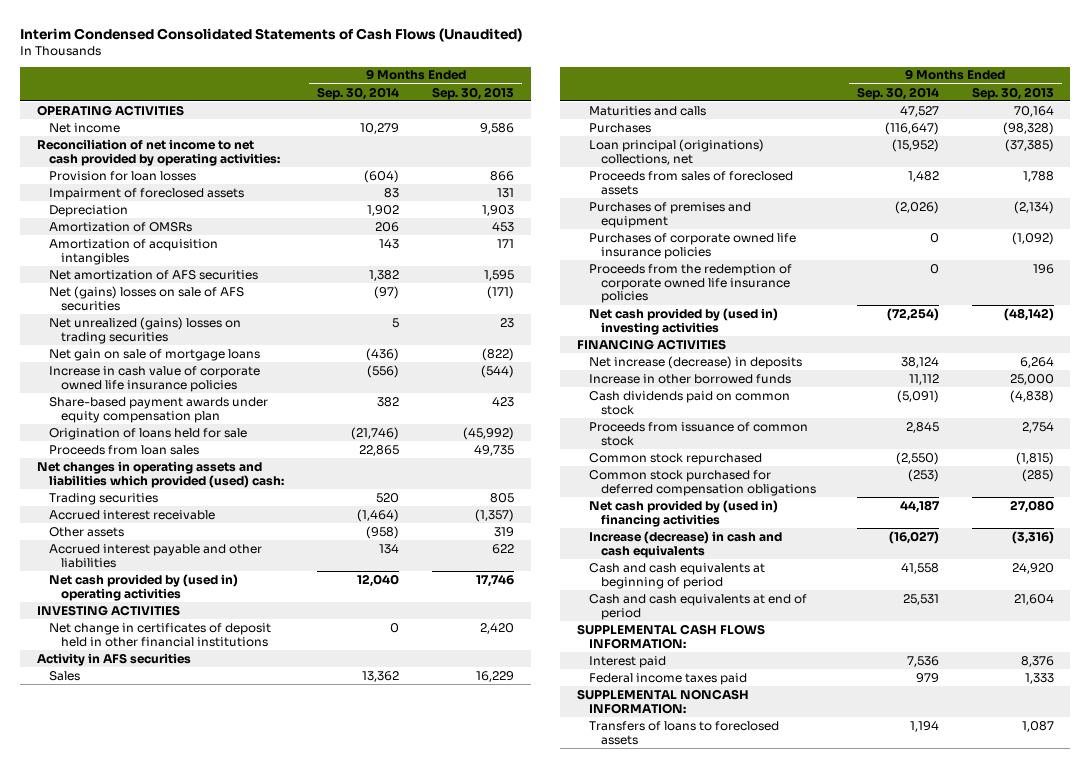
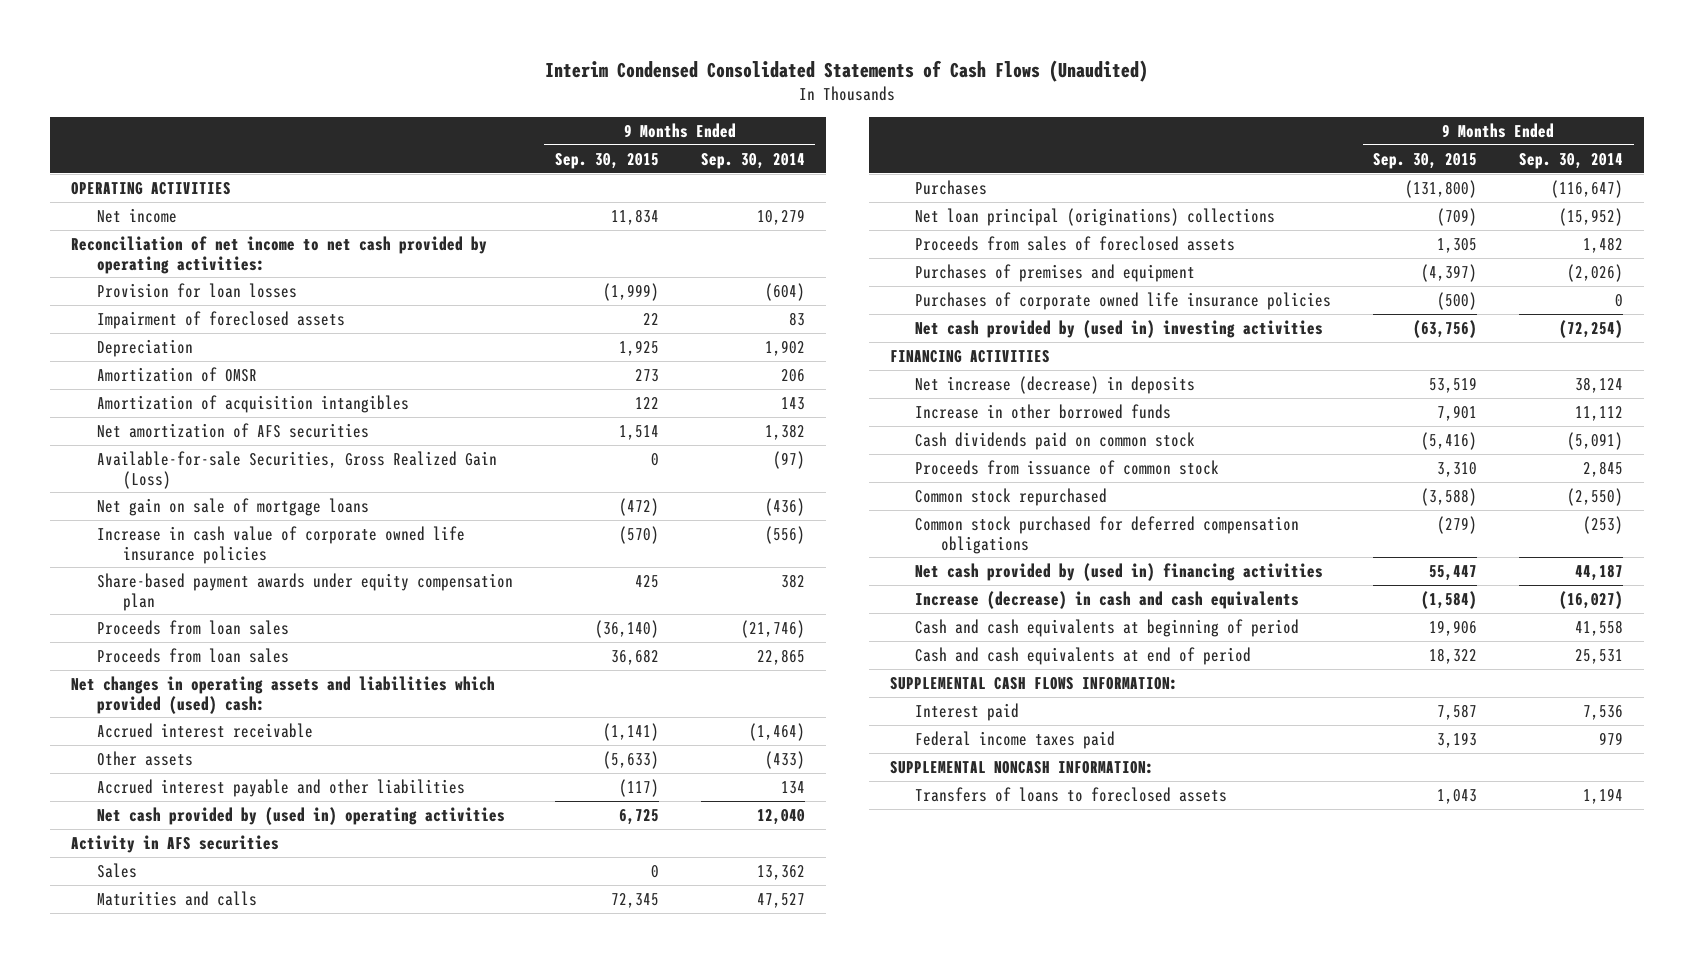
[432,86,515,100] Sep. 30, 2013 -> none
none -> [554,152,659,169] Sep. 30, 2015
[49,221,193,232] Amortization of OMSRs -> [96,366,257,382] Amortization of OMSR
[49,316,242,344] Net unrealized (gains) losses on trading securities -> none
[49,285,245,311] Net (gains) losses on sale of AFS securities -> [96,450,497,489] Available-for-sale Securities, Gross Realized Gain (Loss)
[49,427,248,440] Origination of loans held for sale -> [96,619,289,635] Proceeds from loan sales
[49,492,159,505] Trading securities -> none
[366,525,400,539] (958) -> [764,750,805,769] (433)
[36,604,180,616] INVESTING ACTIVITIES -> none
[49,622,272,647] Net change in certificates of deposit held in other financial institutions -> none
[588,138,764,165] Loan principal (originations) collections, net -> [915,207,1276,226] Net loan principal (originations) collections
[588,263,792,304] Proceeds from the redemption of corporate owned life insurance policies -> none

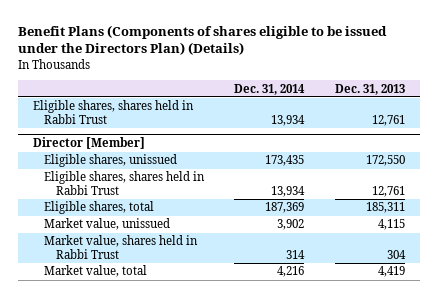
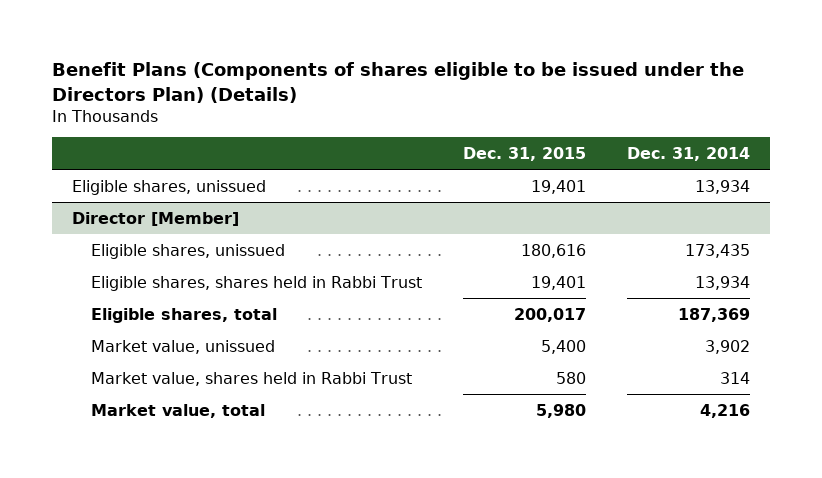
[334,83,405,95] Dec. 31, 2013 -> none
none -> [462,147,586,162] Dec. 31, 2015
[33,100,195,125] Eligible shares, shares held in Rabbi Trust -> [72,179,267,195] Eligible shares, unissued

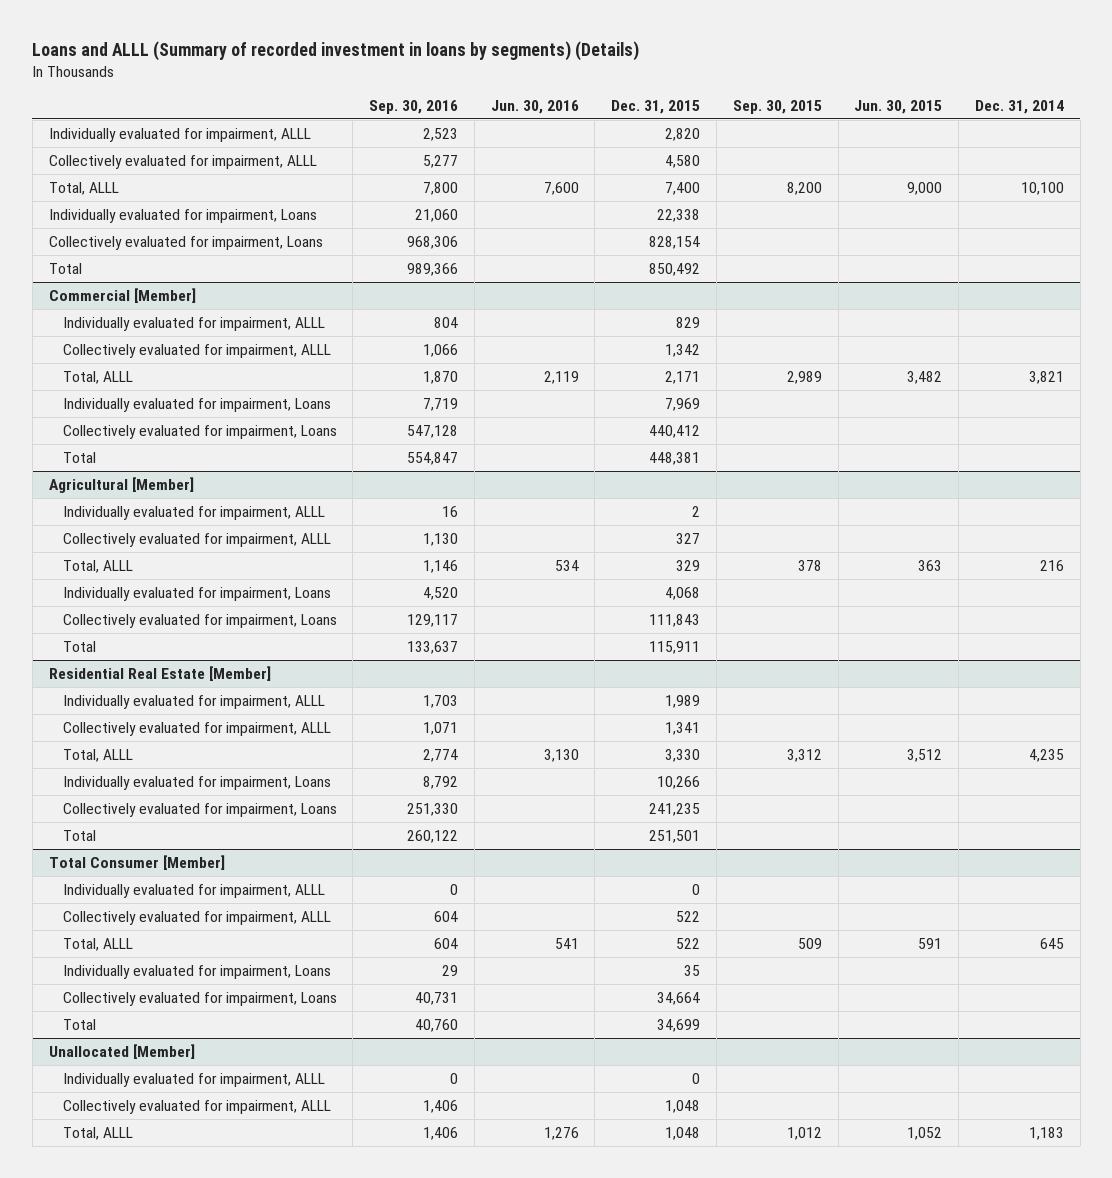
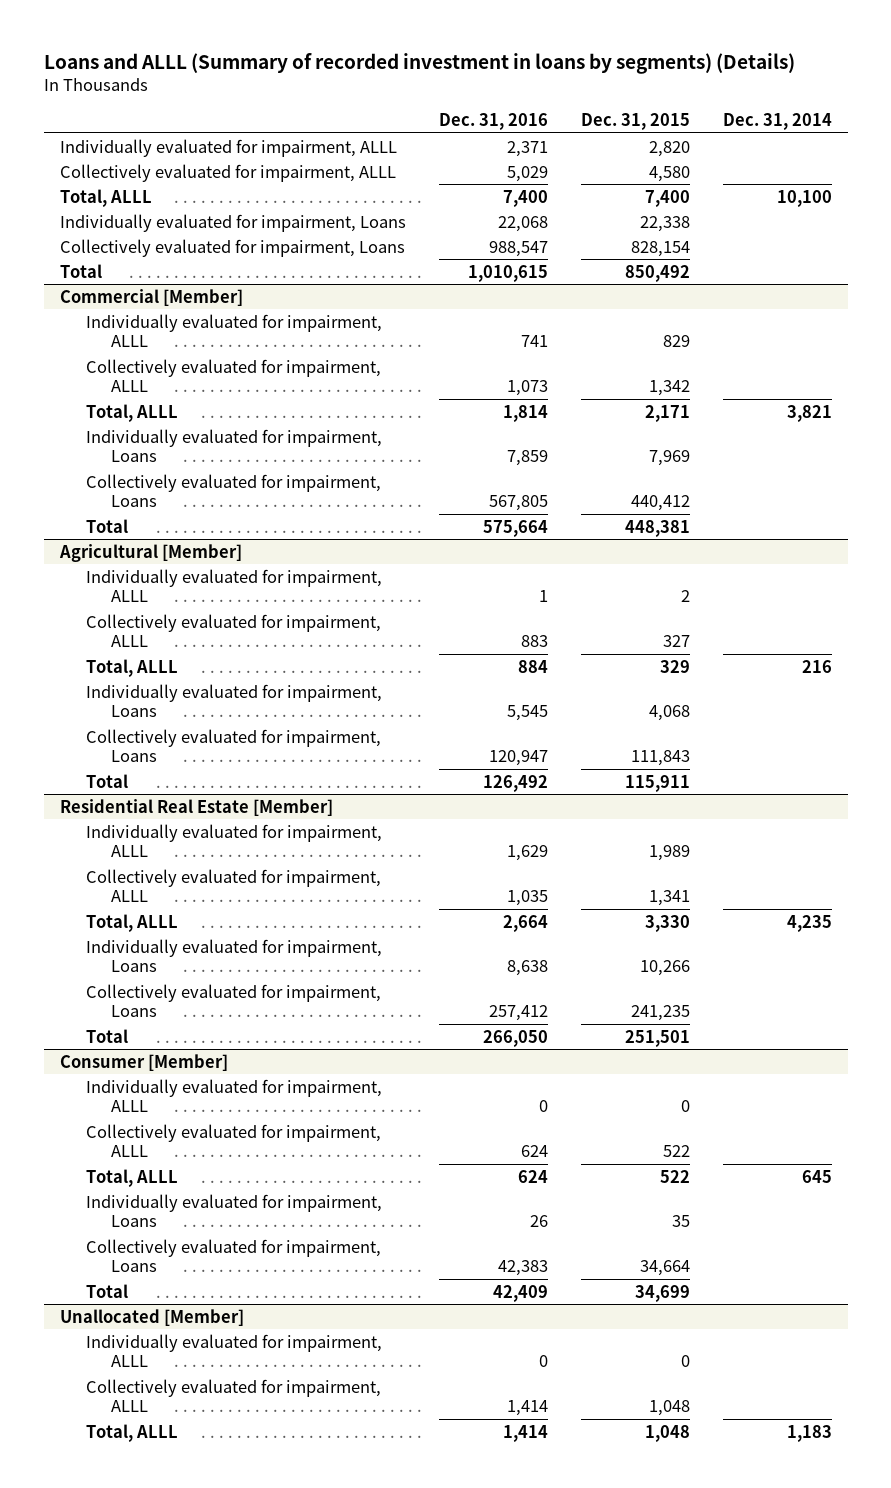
[369,99,459,114] Sep. 30, 2016 -> none
[490,99,579,114] Jun. 30, 2016 -> none
[732,99,822,114] Sep. 30, 2015 -> none
[854,99,943,114] Jun. 30, 2015 -> none
none -> [438,113,548,131] Dec. 31, 2016
[48,854,225,870] Total Consumer [Member] -> [59,1053,228,1071] Consumer [Member]

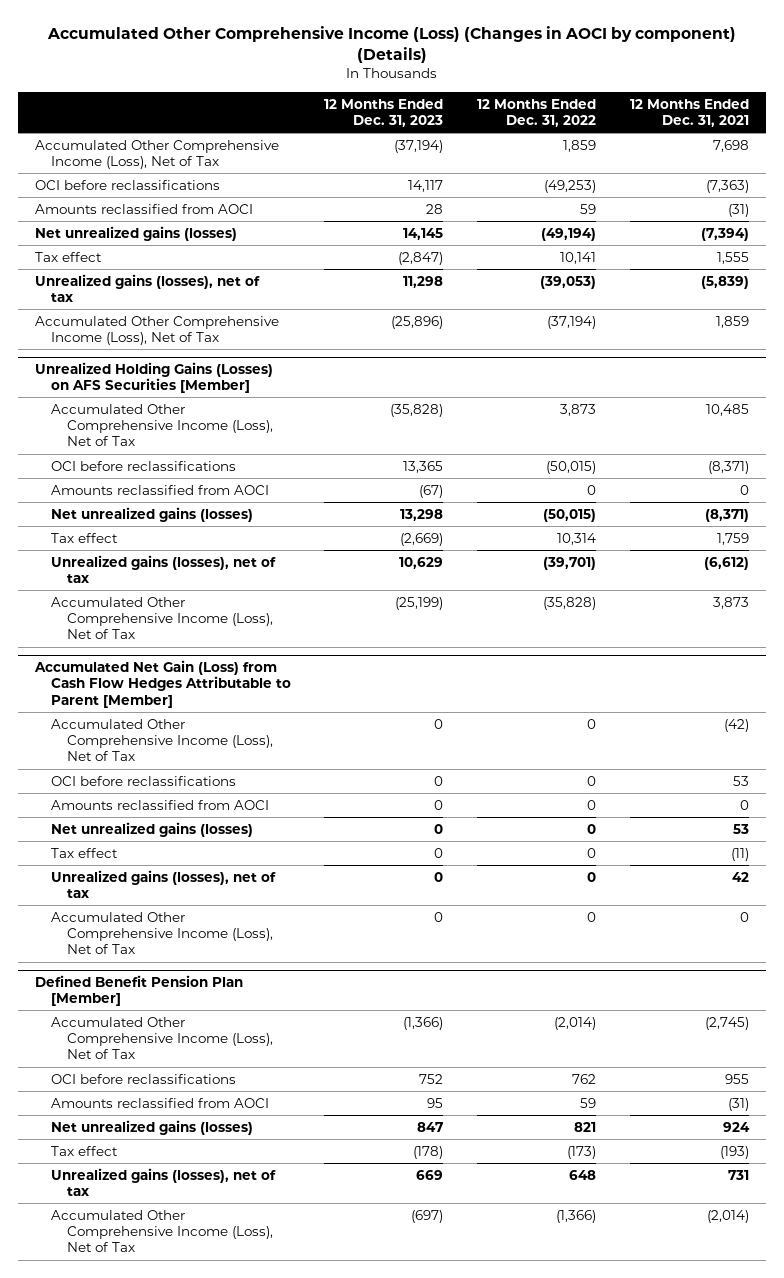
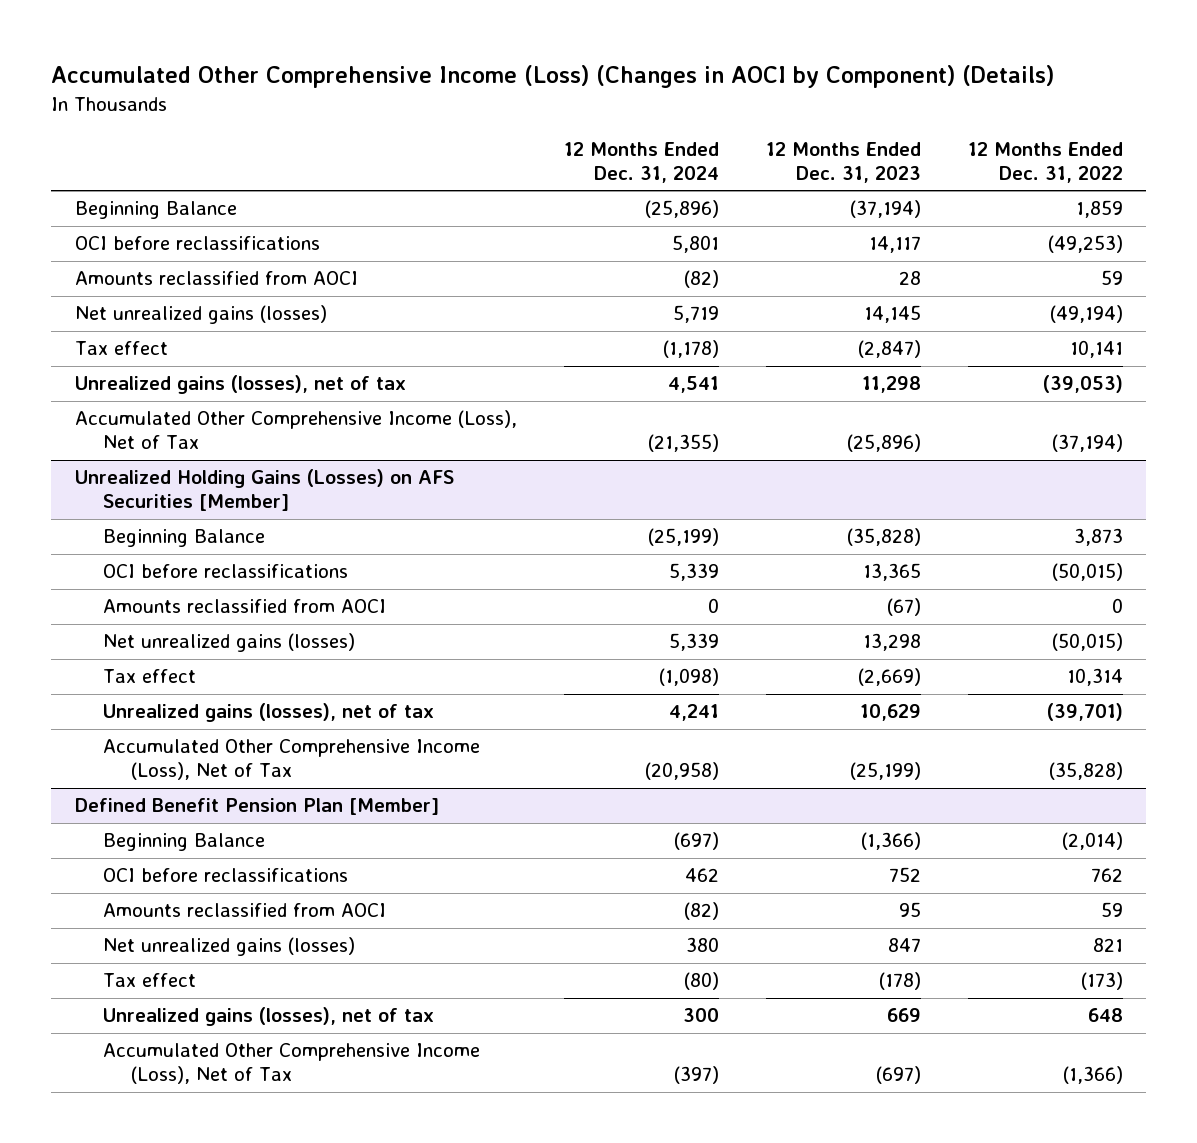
[46,25,736,64] Accumulated Other Comprehensive Income (Loss) (Changes in AOCI by component) (Details) -> [51,65,1055,89] Accumulated Other Comprehensive Income (Loss) (Changes in AOCI by Component) (Details)
[629,98,749,128] 12 Months Ended Dec. 31, 2021 -> none
none -> [563,142,719,183] 12 Months Ended Dec. 31, 2024
[34,139,279,170] Accumulated Other Comprehensive Income (Loss), Net of Tax -> [74,201,237,220] Beginning Balance
[50,403,273,447] Accumulated Other Comprehensive Income (Loss), Net of Tax -> [102,529,265,548] Beginning Balance
[33,659,291,708] Accumulated Net Gain (Loss) from Cash Flow Hedges Attributable to Parent [Member] -> none
[50,718,273,762] Accumulated Other Comprehensive Income (Loss), Net of Tax -> none
[50,775,236,786] OCI before reclassifications -> none
[50,799,269,810] Amounts reclassified from AOCI -> none
[50,821,253,837] Net unrealized gains (losses) -> none
[50,847,118,858] Tax effect -> none
[50,869,276,899] Unrealized gains (losses), net of tax -> none
[50,911,273,955] Accumulated Other Comprehensive Income (Loss), Net of Tax -> none
[50,1016,273,1060] Accumulated Other Comprehensive Income (Loss), Net of Tax -> [102,833,265,852] Beginning Balance

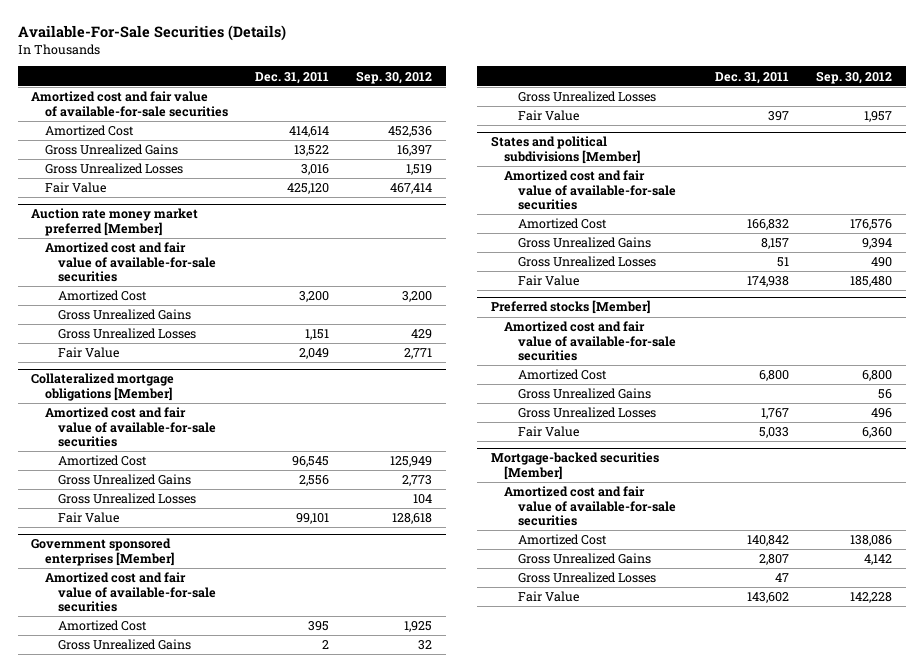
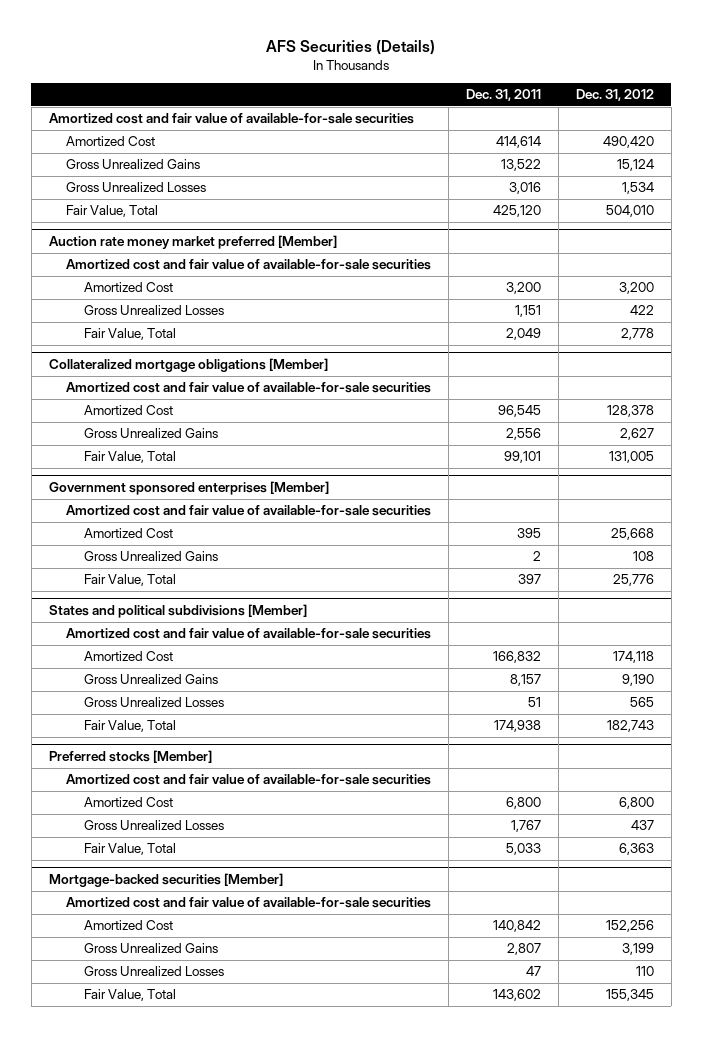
[17,25,286,42] Available-For-Sale Securities (Details) -> [266,39,436,55] AFS Securities (Details)
[356,70,433,84] Sep. 30, 2012 -> none
none -> [575,89,654,102] Dec. 31, 2012
[44,182,106,194] Fair Value -> [66,205,159,218] Fair Value, Total
[58,309,192,321] Gross Unrealized Gains -> none
[58,347,120,359] Fair Value -> [83,328,176,341] Fair Value, Total
[58,493,197,505] Gross Unrealized Losses -> none
[58,512,120,524] Fair Value -> [83,451,176,464] Fair Value, Total
[517,91,656,103] Gross Unrealized Losses -> none
[517,110,579,122] Fair Value -> [83,574,176,587] Fair Value, Total
[517,275,579,287] Fair Value -> [83,720,176,733] Fair Value, Total
[517,388,651,400] Gross Unrealized Gains -> none
[517,426,579,438] Fair Value -> [83,843,176,856] Fair Value, Total
[517,591,579,603] Fair Value -> [83,989,176,1002] Fair Value, Total

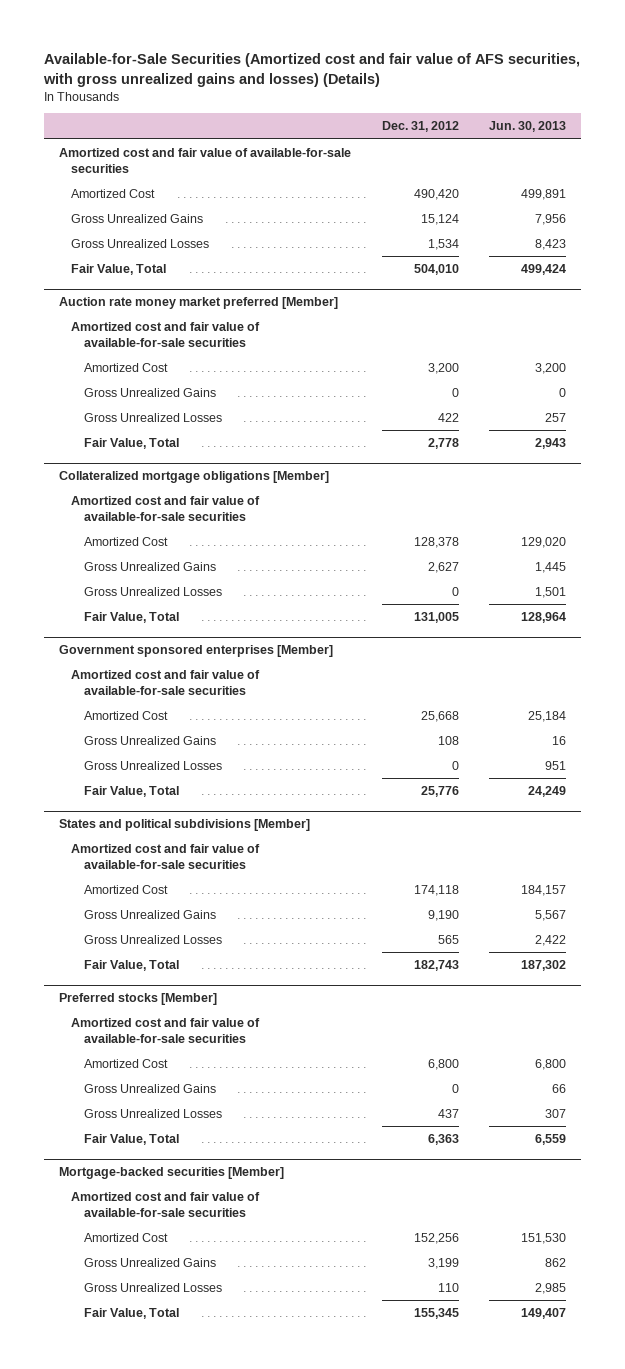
[266,39,436,55] AFS Securities (Details) -> [43,52,581,87] Available-for-Sale Securities (Amortized cost and fair value of AFS securities, with gross unrealized gains and losses) (Details)
[466,89,542,102] Dec. 31, 2011 -> none
none -> [488,121,566,133] Jun. 30, 2013
none -> [83,387,216,397] Gross Unrealized Gains
none -> [83,586,222,596] Gross Unrealized Losses
none -> [83,760,222,770] Gross Unrealized Losses
none -> [83,1083,216,1093] Gross Unrealized Gains

